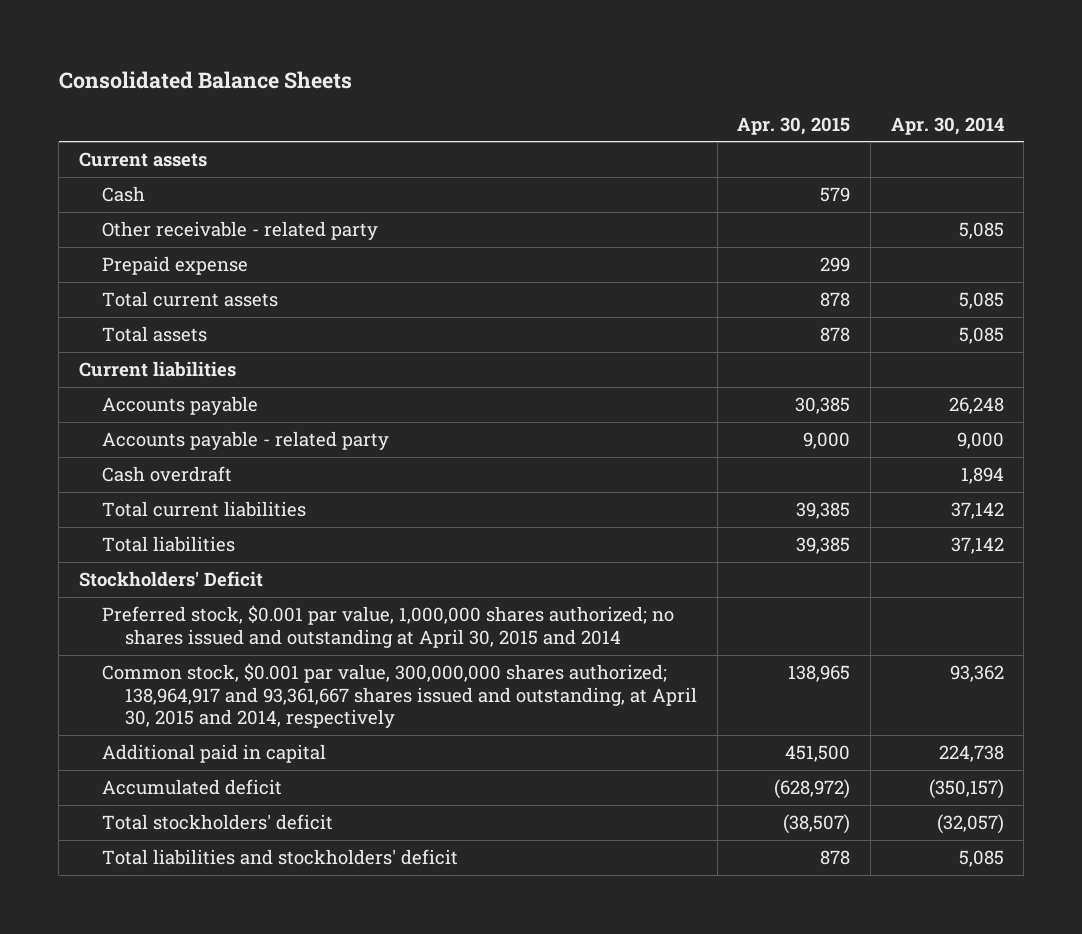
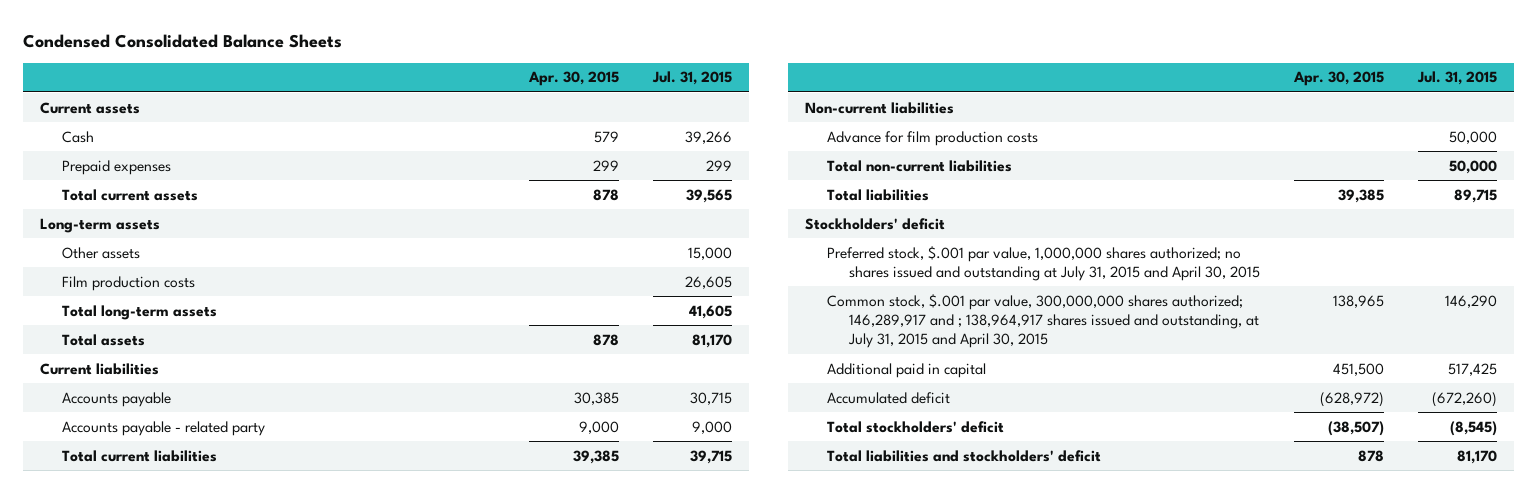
[58,70,352,89] Consolidated Balance Sheets -> [23,34,343,49] Condensed Consolidated Balance Sheets
[890,116,1004,135] Apr. 30, 2014 -> none
none -> [652,71,733,86] Jul. 31, 2015
[102,221,379,241] Other receivable - related party -> none
[102,256,249,276] Prepaid expense -> [62,159,172,175] Prepaid expenses
none -> [40,217,161,233] Long-term assets
none -> [62,246,141,259] Other assets
none -> [62,275,196,291] Film production costs
none -> [62,304,218,320] Total long-term assets
[102,466,233,483] Cash overdraft -> none
none -> [805,101,955,114] Non-current liabilities
none -> [827,130,1039,146] Advance for film production costs
none -> [827,159,1013,172] Total non-current liabilities
[78,571,263,588] Stockholders' Deficit -> [805,217,946,230] Stockholders' deficit
[102,605,675,648] Preferred stock, $0.001 par value, 1,000,000 shares authorized; no shares issued and outstanding at April 30, 2015 and 2014 -> [827,245,1261,281] Preferred stock, $.001 par value, 1,000,000 shares authorized; no shares issued and outstanding at July 31, 2015 and April 30, 2015
[102,663,698,729] Common stock, $0.001 par value, 300,000,000 shares authorized; 138,964,917 and 93,361,667 shares issued and outstanding, at April 30, 2015 and 2014, respectively -> [827,293,1260,349] Common stock, $.001 par value, 300,000,000 shares authorized; 146,289,917 and ; 138,964,917 shares issued and outstanding, at July 31, 2015 and April 30, 2015

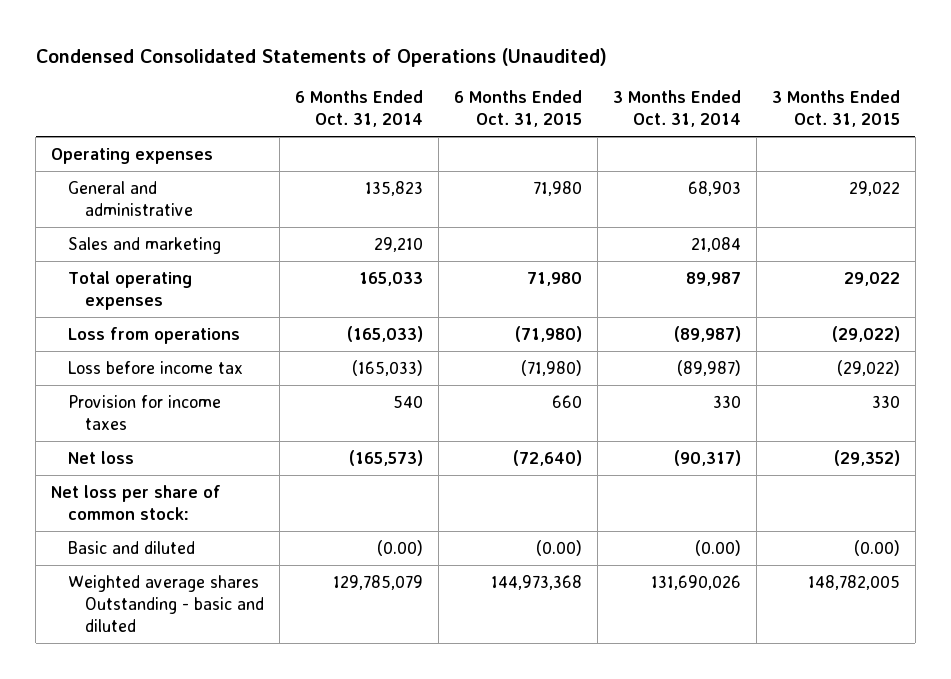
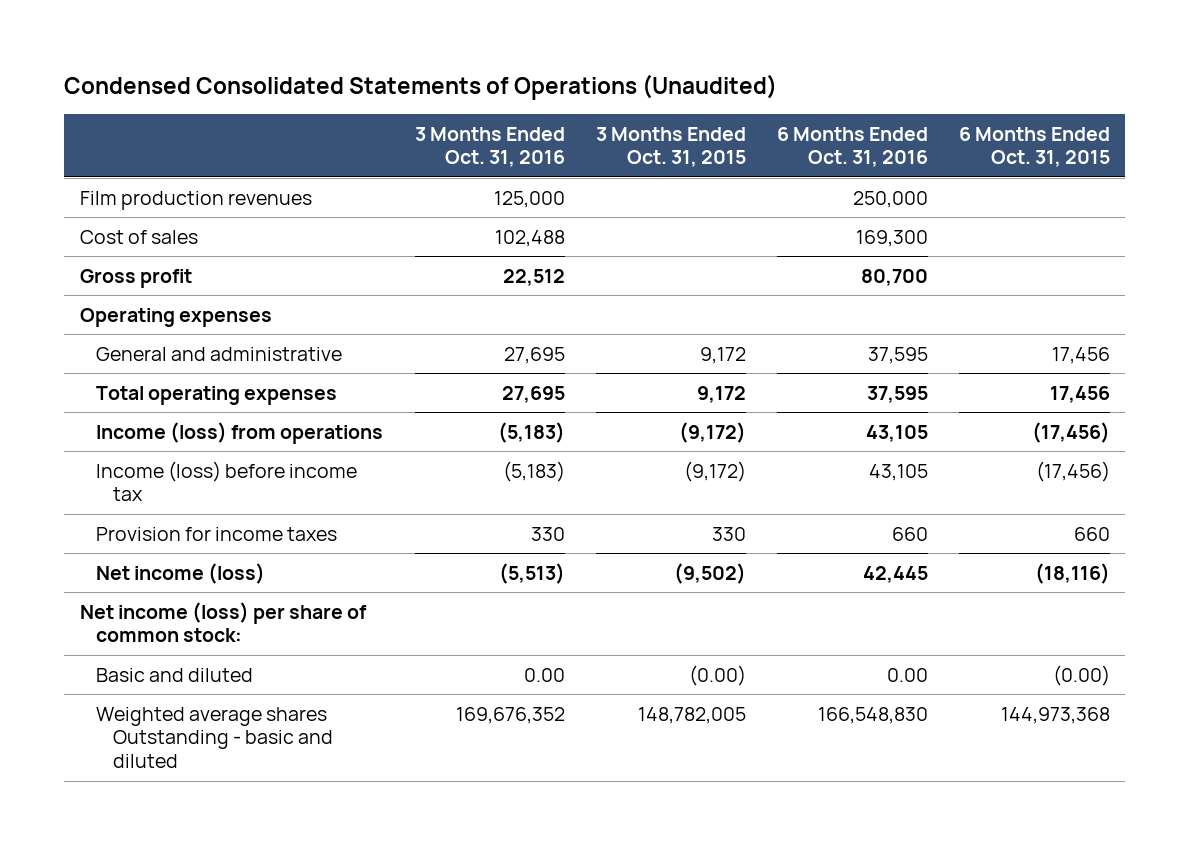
[294,89,423,128] 6 Months Ended Oct. 31, 2014 -> none
[612,89,741,128] 3 Months Ended Oct. 31, 2014 -> none
none -> [414,126,565,168] 3 Months Ended Oct. 31, 2016
none -> [776,126,928,168] 6 Months Ended Oct. 31, 2016
none -> [79,190,312,210] Film production revenues
none -> [79,229,198,244] Cost of sales
none -> [79,268,192,288] Gross profit
[67,236,221,254] Sales and marketing -> none
[532,180,582,196] 71,980 -> [1051,346,1110,364] 17,456
[848,180,900,196] 29,022 -> [699,346,746,364] 9,172
[526,271,582,286] 71,980 -> [1049,385,1110,403] 17,456
[843,271,900,286] 29,022 -> [696,385,746,403] 9,172
[67,326,240,344] Loss from operations -> [96,421,384,444] Income (loss) from operations
[514,325,582,342] (71,980) -> [1031,421,1110,443] (17,456)
[831,325,900,342] (29,022) -> [678,421,746,443] (9,172)
[67,360,243,374] Loss before income tax -> [96,460,358,502] Income (loss) before income tax
[520,359,582,376] (71,980) -> [1035,460,1110,482] (17,456)
[836,359,900,376] (29,022) -> [683,460,746,482] (9,172)
[67,450,134,464] Net loss -> [96,562,266,584] Net income (loss)
[512,449,582,466] (72,640) -> [1034,562,1110,584] (18,116)
[833,449,900,466] (29,352) -> [673,562,746,584] (9,502)
[51,484,222,521] Net loss per share of common stock: -> [79,601,367,643] Net income (loss) per share of common stock:

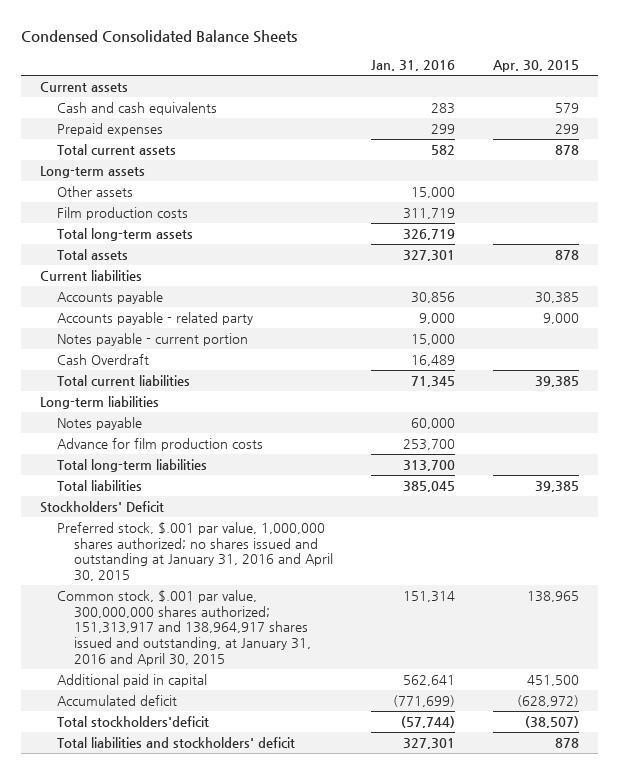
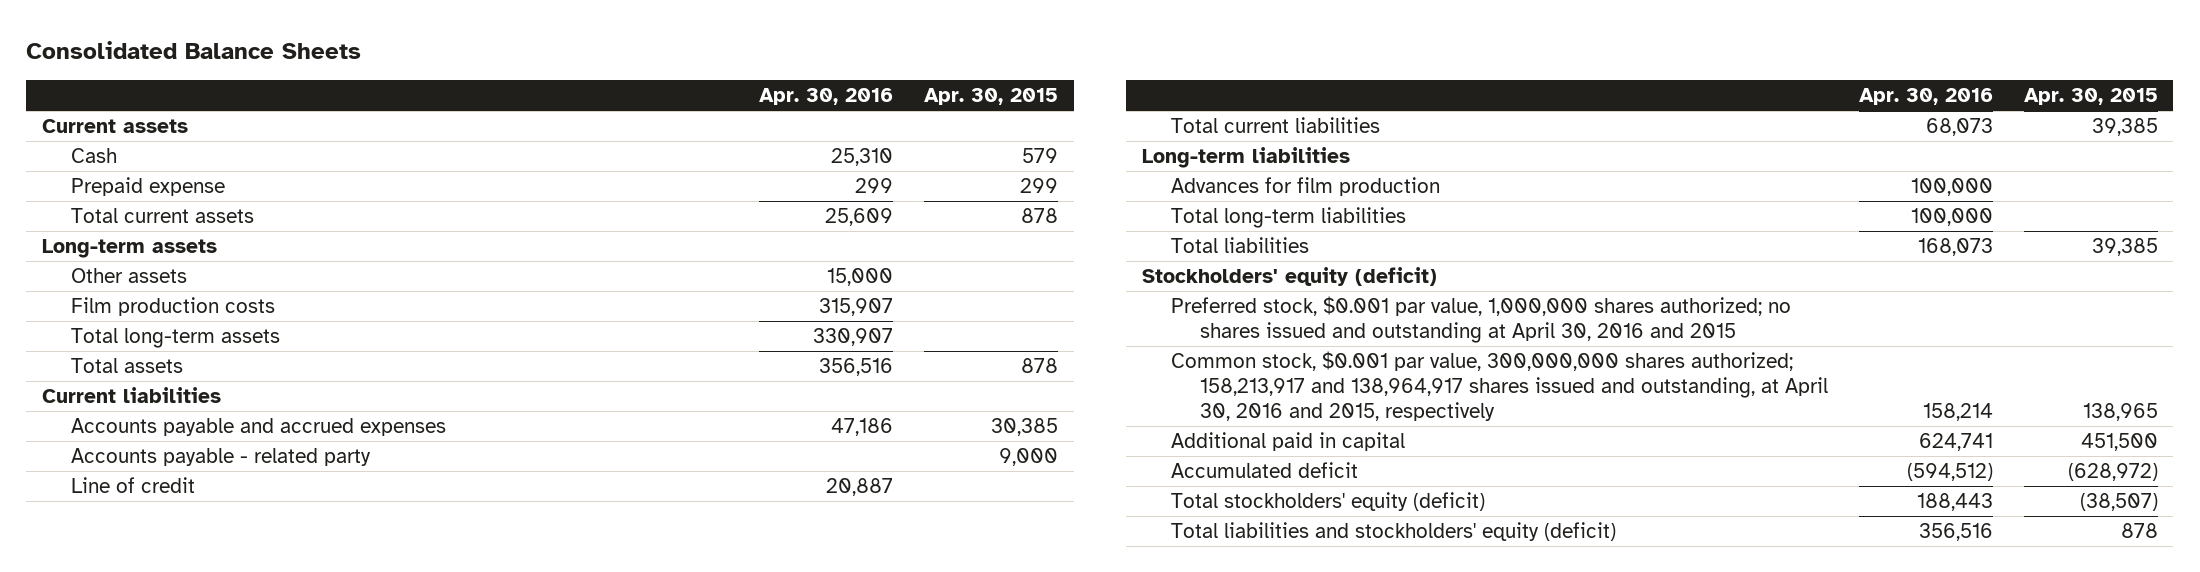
[20,29,297,43] Condensed Consolidated Balance Sheets -> [26,40,362,59] Consolidated Balance Sheets
[371,60,456,72] Jan. 31, 2016 -> none
none -> [759,88,894,106] Apr. 30, 2016
[56,102,217,116] Cash and cash equivalents -> [70,148,117,164] Cash
[56,123,163,137] Prepaid expenses -> [70,177,225,197] Prepaid expense
[56,291,163,305] Accounts payable -> [70,418,446,437] Accounts payable and accrued expenses
[56,333,248,347] Notes payable - current portion -> none
[56,354,149,366] Cash Overdraft -> none
none -> [70,477,195,494] Line of credit
[56,417,142,431] Notes payable -> none
[56,438,263,452] Advance for film production costs -> [1170,177,1440,197] Advances for film production
[39,501,164,514] Stockholders' Deficit -> [1141,267,1437,287] Stockholders' equity (deficit)
[56,522,334,582] Preferred stock, $.001 par value, 1,000,000 shares authorized; no shares issued and outstanding at January 31, 2016 and April 30, 2015 -> [1170,296,1791,344] Preferred stock, $0.001 par value, 1,000,000 shares authorized; no shares issued and outstanding at April 30, 2016 and 2015
[56,590,312,666] Common stock, $.001 par value, 300,000,000 shares authorized; 151,313,917 and 138,964,917 shares issued and outstanding, at January 31, 2016 and April 30, 2015 -> [1170,351,1828,421] Common stock, $0.001 par value, 300,000,000 shares authorized; 158,213,917 and 138,964,917 shares issued and outstanding, at April 30, 2016 and 2015, respectively
[56,716,209,728] Total stockholders'deficit -> [1170,492,1485,512] Total stockholders' equity (deficit)
[56,737,295,749] Total liabilities and stockholders' deficit -> [1170,522,1616,542] Total liabilities and stockholders' equity (deficit)

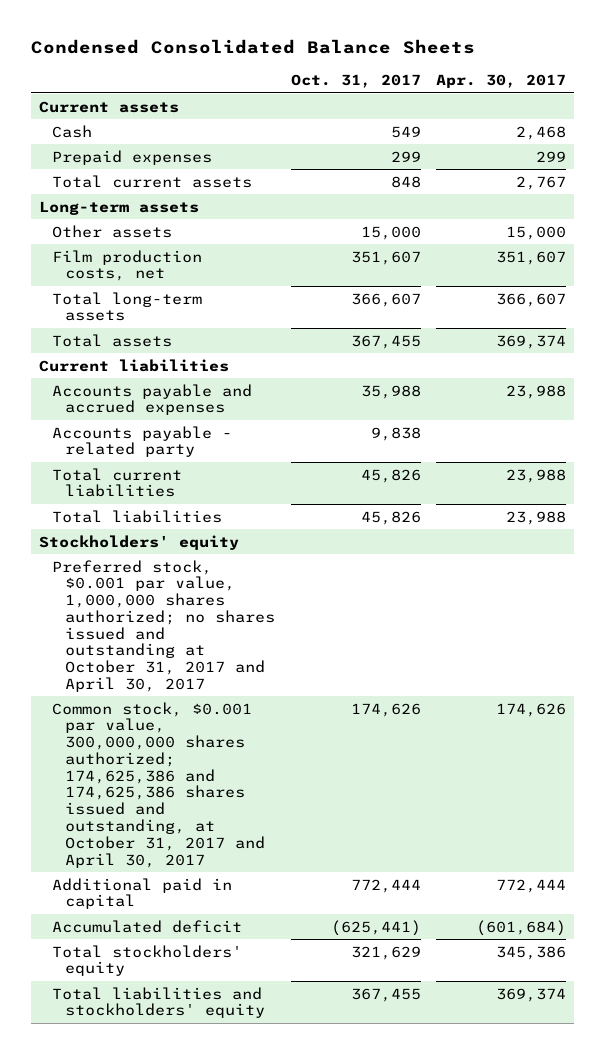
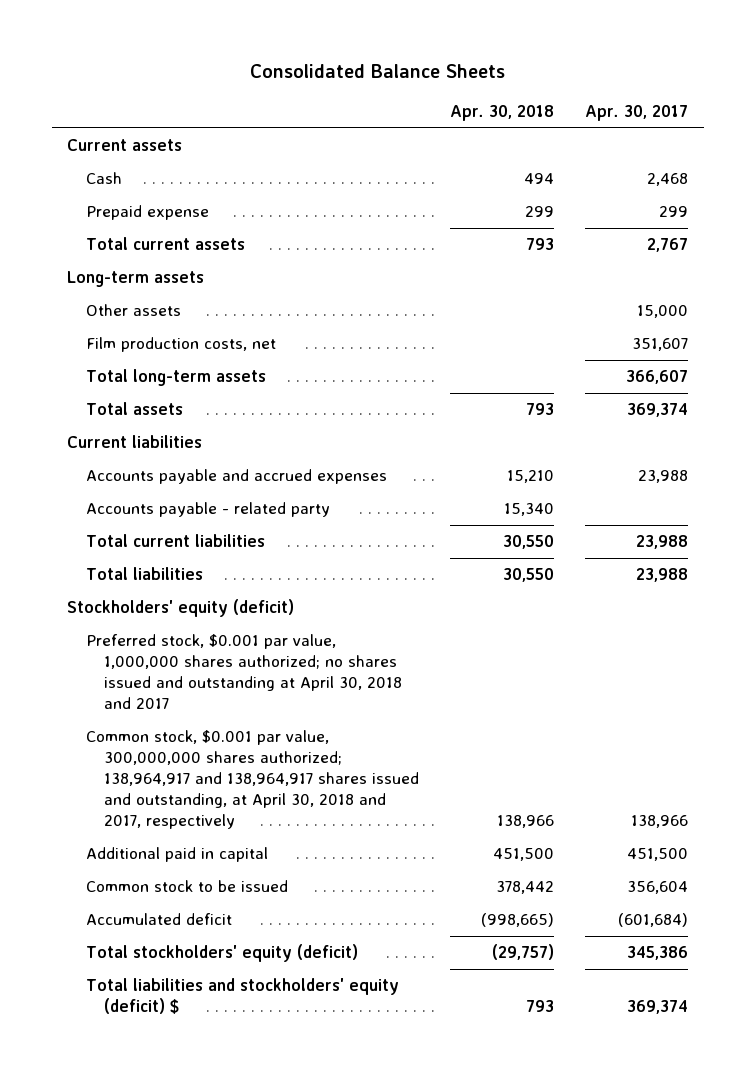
[31,39,476,55] Condensed Consolidated Balance Sheets -> [249,63,505,78] Consolidated Balance Sheets
[290,74,421,89] Oct. 31, 2017 -> none
none -> [450,105,555,122] Apr. 30, 2018
[51,149,212,165] Prepaid expenses -> [85,205,209,221] Prepaid expense
[39,534,240,550] Stockholders' equity -> [67,599,295,618] Stockholders' equity (deficit)
[51,559,275,692] Preferred stock, $0.001 par value, 1,000,000 shares authorized; no shares issued and outstanding at October 31, 2017 and April 30, 2017 -> [85,634,402,710] Preferred stock, $0.001 par value, 1,000,000 shares authorized; no shares issued and outstanding at April 30, 2018 and 2017
[51,701,265,868] Common stock, $0.001 par value, 300,000,000 shares authorized; 174,625,386 and 174,625,386 shares issued and outstanding, at October 31, 2017 and April 30, 2017 -> [85,730,419,829] Common stock, $0.001 par value, 300,000,000 shares authorized; 138,964,917 and 138,964,917 shares issued and outstanding, at April 30, 2018 and 2017, respectively
[496,702,567,717] 174,626 -> [631,814,689,828] 138,966
[496,878,567,893] 772,444 -> [627,848,689,862] 451,500
none -> [85,880,288,893] Common stock to be issued
[51,944,242,977] Total stockholders' equity -> [85,944,358,963] Total stockholders' equity (deficit)
[51,986,265,1019] Total liabilities and stockholders' equity -> [85,978,399,1015] Total liabilities and stockholders' equity (deficit) $

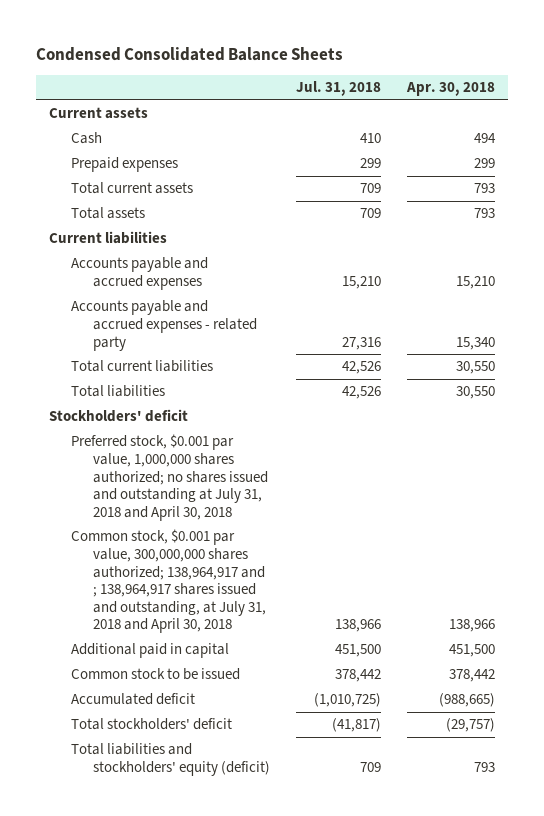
[249,63,505,78] Consolidated Balance Sheets -> [36,46,344,61] Condensed Consolidated Balance Sheets
[585,105,689,122] Apr. 30, 2017 -> none
none -> [295,81,381,97] Jul. 31, 2018
[85,205,209,221] Prepaid expense -> [71,157,179,173] Prepaid expenses
[67,271,205,288] Long-term assets -> none
[85,304,181,317] Other assets -> none
[85,337,276,353] Film production costs, net -> none
[85,369,266,387] Total long-term assets -> none
[85,502,330,518] Accounts payable - related party -> [71,300,258,351] Accounts payable and accrued expenses - related party
[67,599,295,618] Stockholders' equity (deficit) -> [49,409,189,423] Stockholders' deficit
[85,634,402,710] Preferred stock, $0.001 par value, 1,000,000 shares authorized; no shares issued and outstanding at April 30, 2018 and 2017 -> [71,434,269,521] Preferred stock, $0.001 par value, 1,000,000 shares authorized; no shares issued and outstanding at July 31, 2018 and April 30, 2018
[85,730,419,829] Common stock, $0.001 par value, 300,000,000 shares authorized; 138,964,917 and 138,964,917 shares issued and outstanding, at April 30, 2018 and 2017, respectively -> [71,529,267,634] Common stock, $0.001 par value, 300,000,000 shares authorized; 138,964,917 and ; 138,964,917 shares issued and outstanding, at July 31, 2018 and April 30, 2018
[481,913,555,928] (998,665) -> [438,693,495,708] (988,665)
[85,944,358,963] Total stockholders' equity (deficit) -> [71,718,233,731] Total stockholders' deficit
[85,978,399,1015] Total liabilities and stockholders' equity (deficit) $ -> [71,743,271,777] Total liabilities and stockholders' equity (deficit)

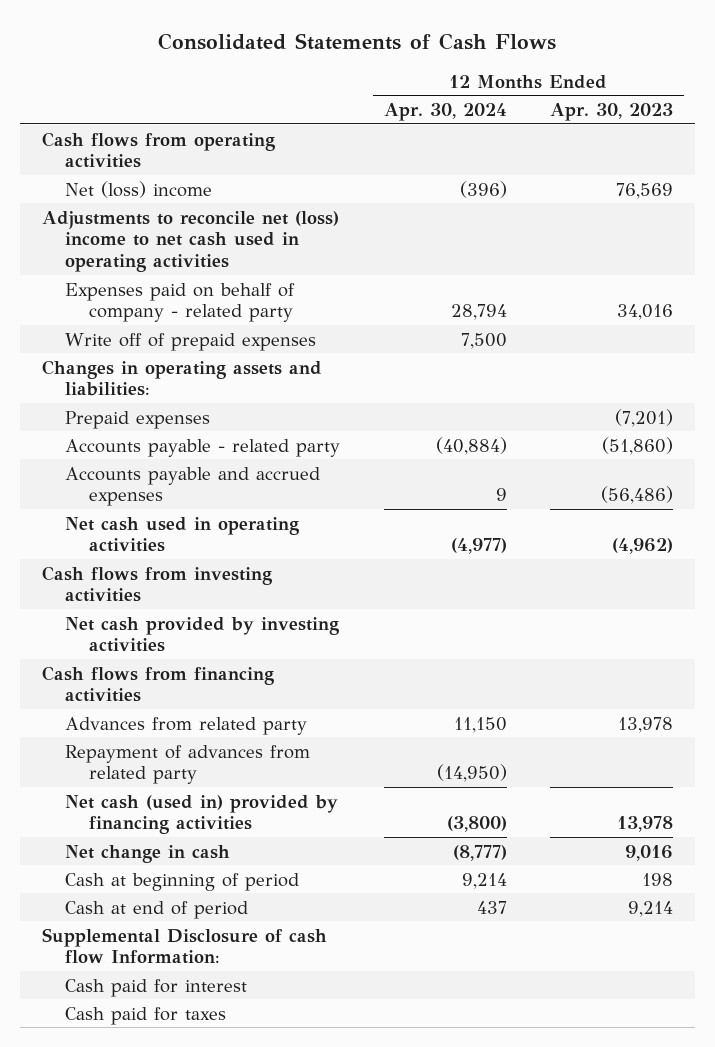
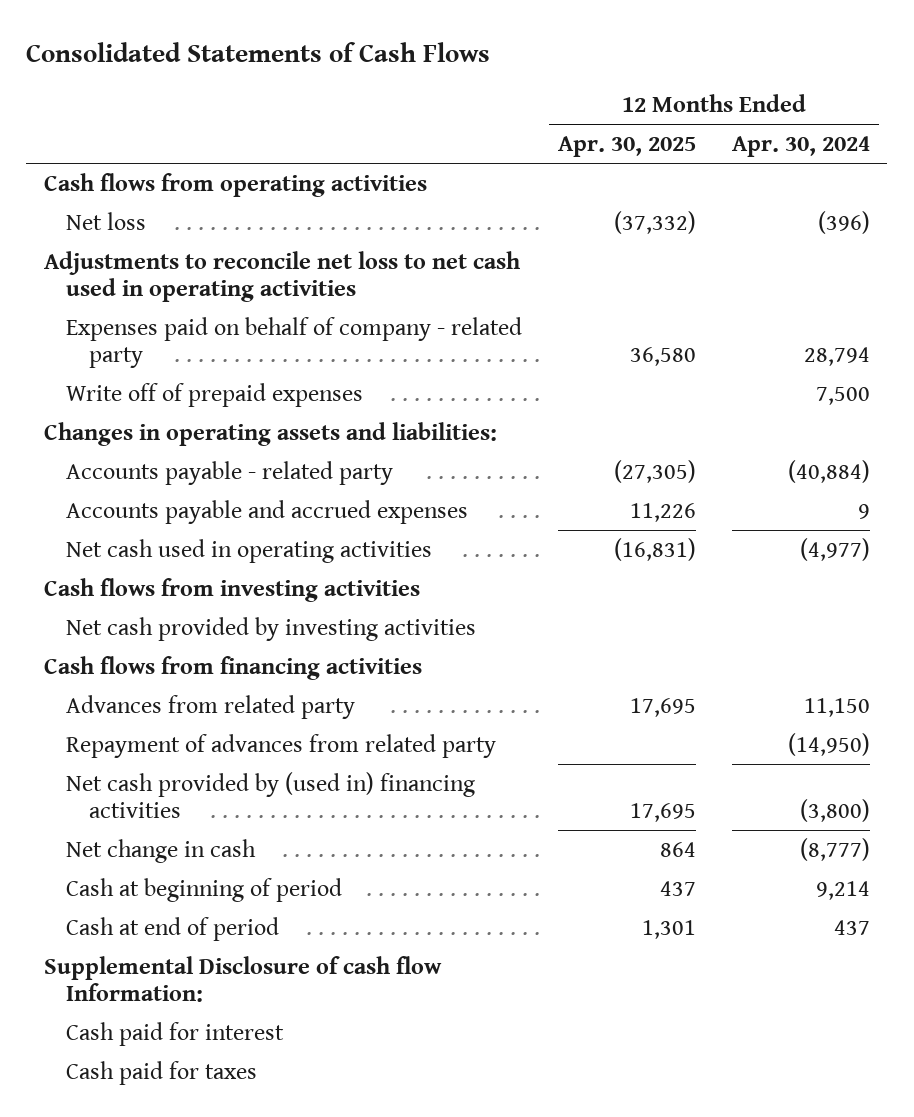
[550,103,674,122] Apr. 30, 2023 -> none
none -> [558,135,697,157] Apr. 30, 2025
[65,180,213,198] Net (loss) income -> [66,211,147,230] Net loss
[41,210,339,273] Adjustments to reconcile net (loss) income to net cash used in operating activities -> [43,250,520,303] Adjustments to reconcile net loss to net cash used in operating activities
[65,410,211,429] Prepaid expenses -> none
[65,794,339,835] Net cash (used in) provided by financing activities -> [66,771,476,819] Net cash provided by (used in) financing activities

